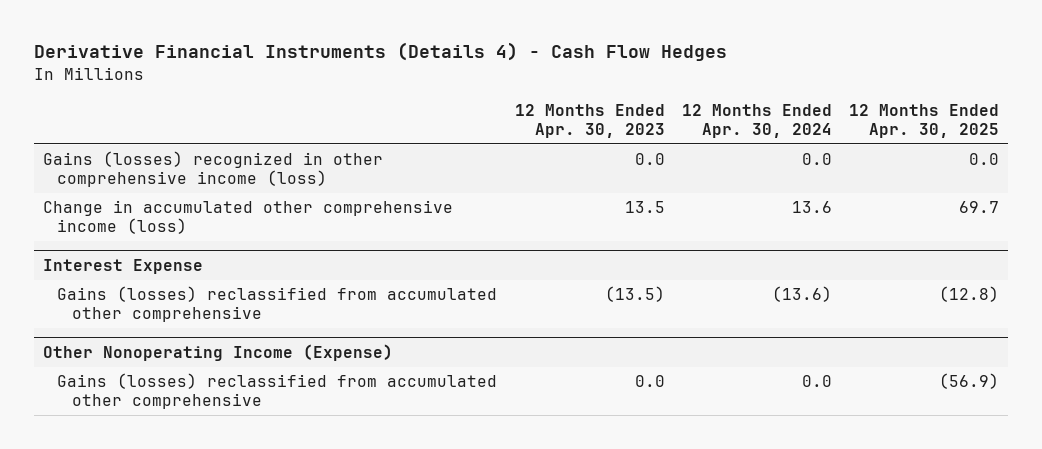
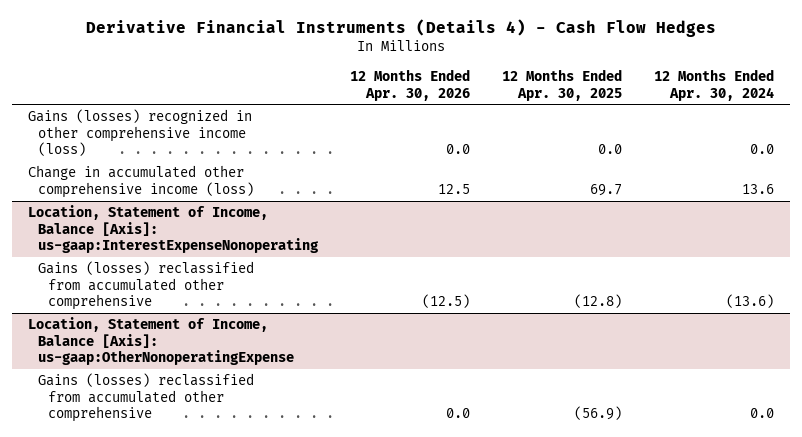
[514,103,665,139] 12 Months Ended Apr. 30, 2023 -> none
none -> [349,69,470,101] 12 Months Ended Apr. 30, 2026
[42,258,203,274] Interest Expense -> [27,205,319,254] Location, Statement of Income, Balance [Axis]: us-gaap:InterestExpenseNonoperating
[42,343,393,361] Other Nonoperating Income (Expense) -> [27,317,294,366] Location, Statement of Income, Balance [Axis]: us-gaap:OtherNonoperatingExpense

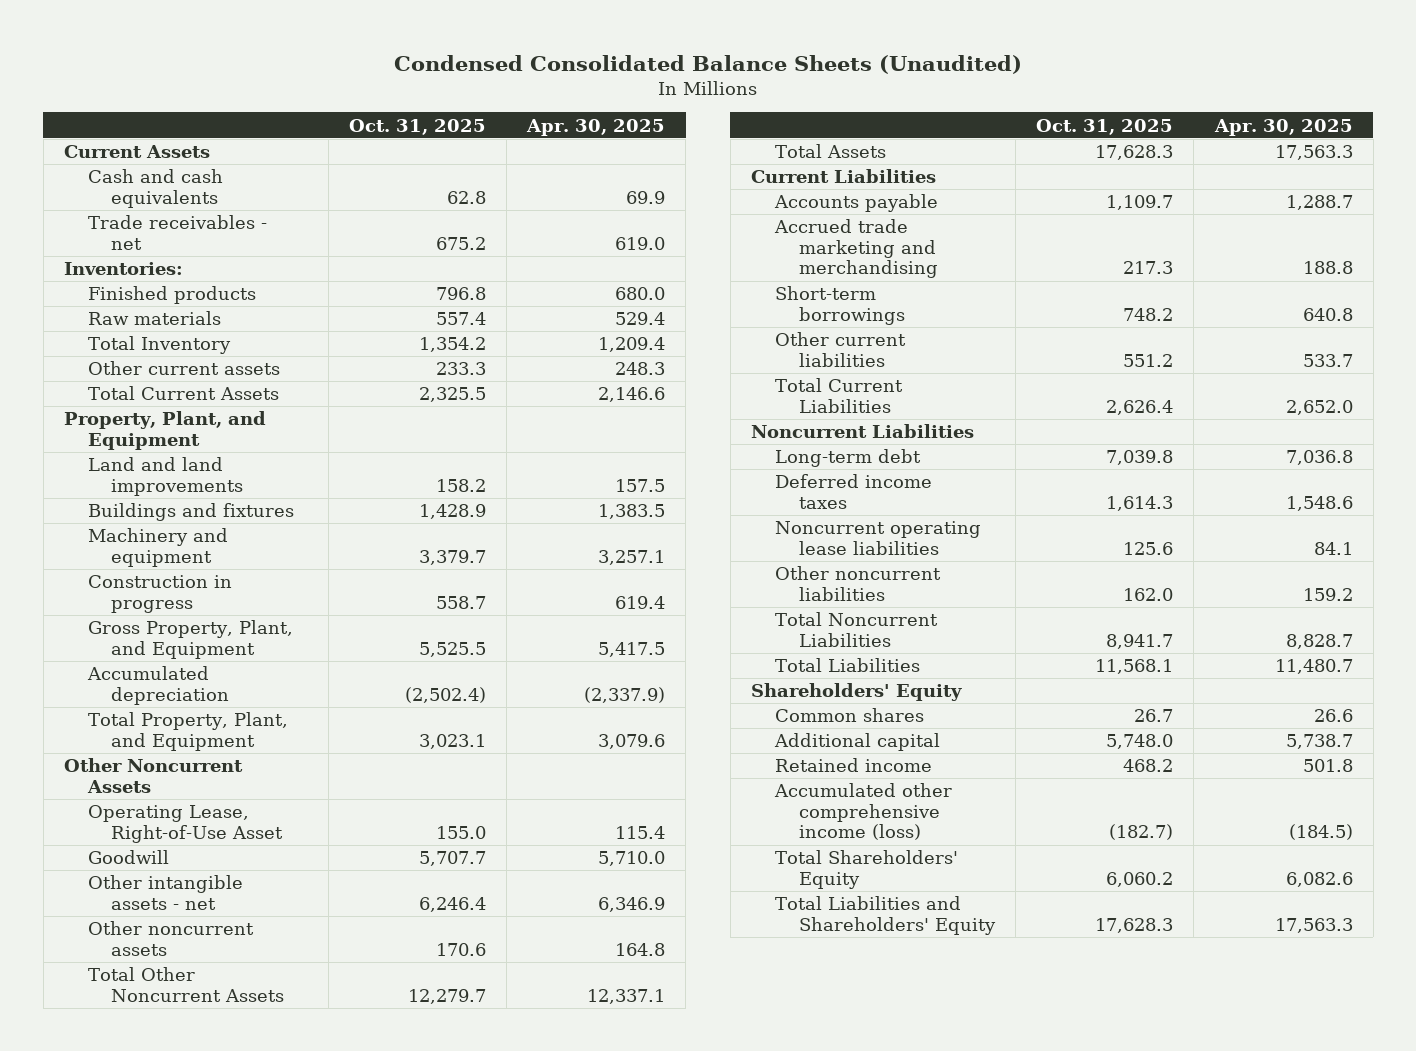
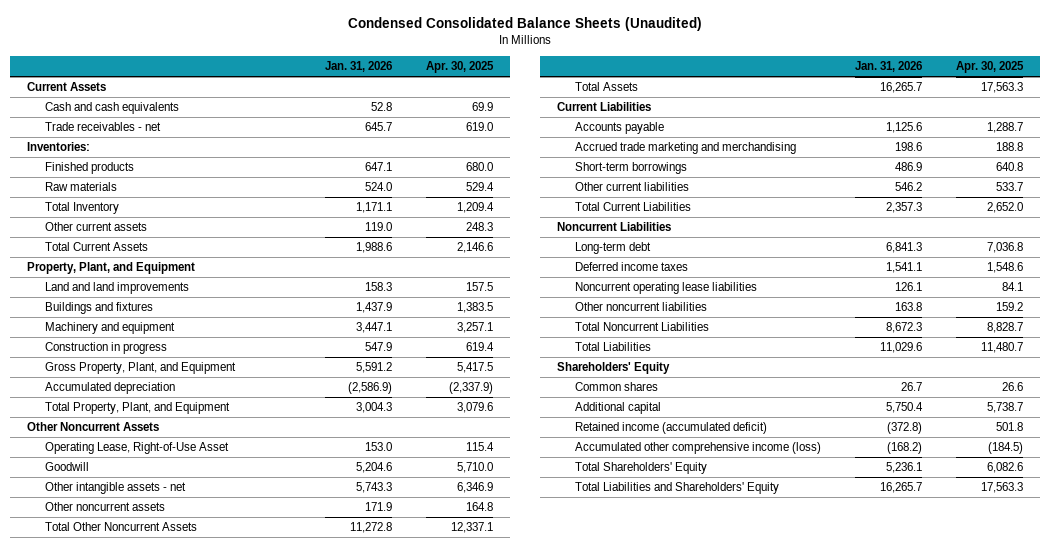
[348,118,486,135] Oct. 31, 2025 -> none
none -> [325,60,393,72] Jan. 31, 2026
[774,758,932,773] Retained income -> [574,422,767,435] Retained income (accumulated deficit)

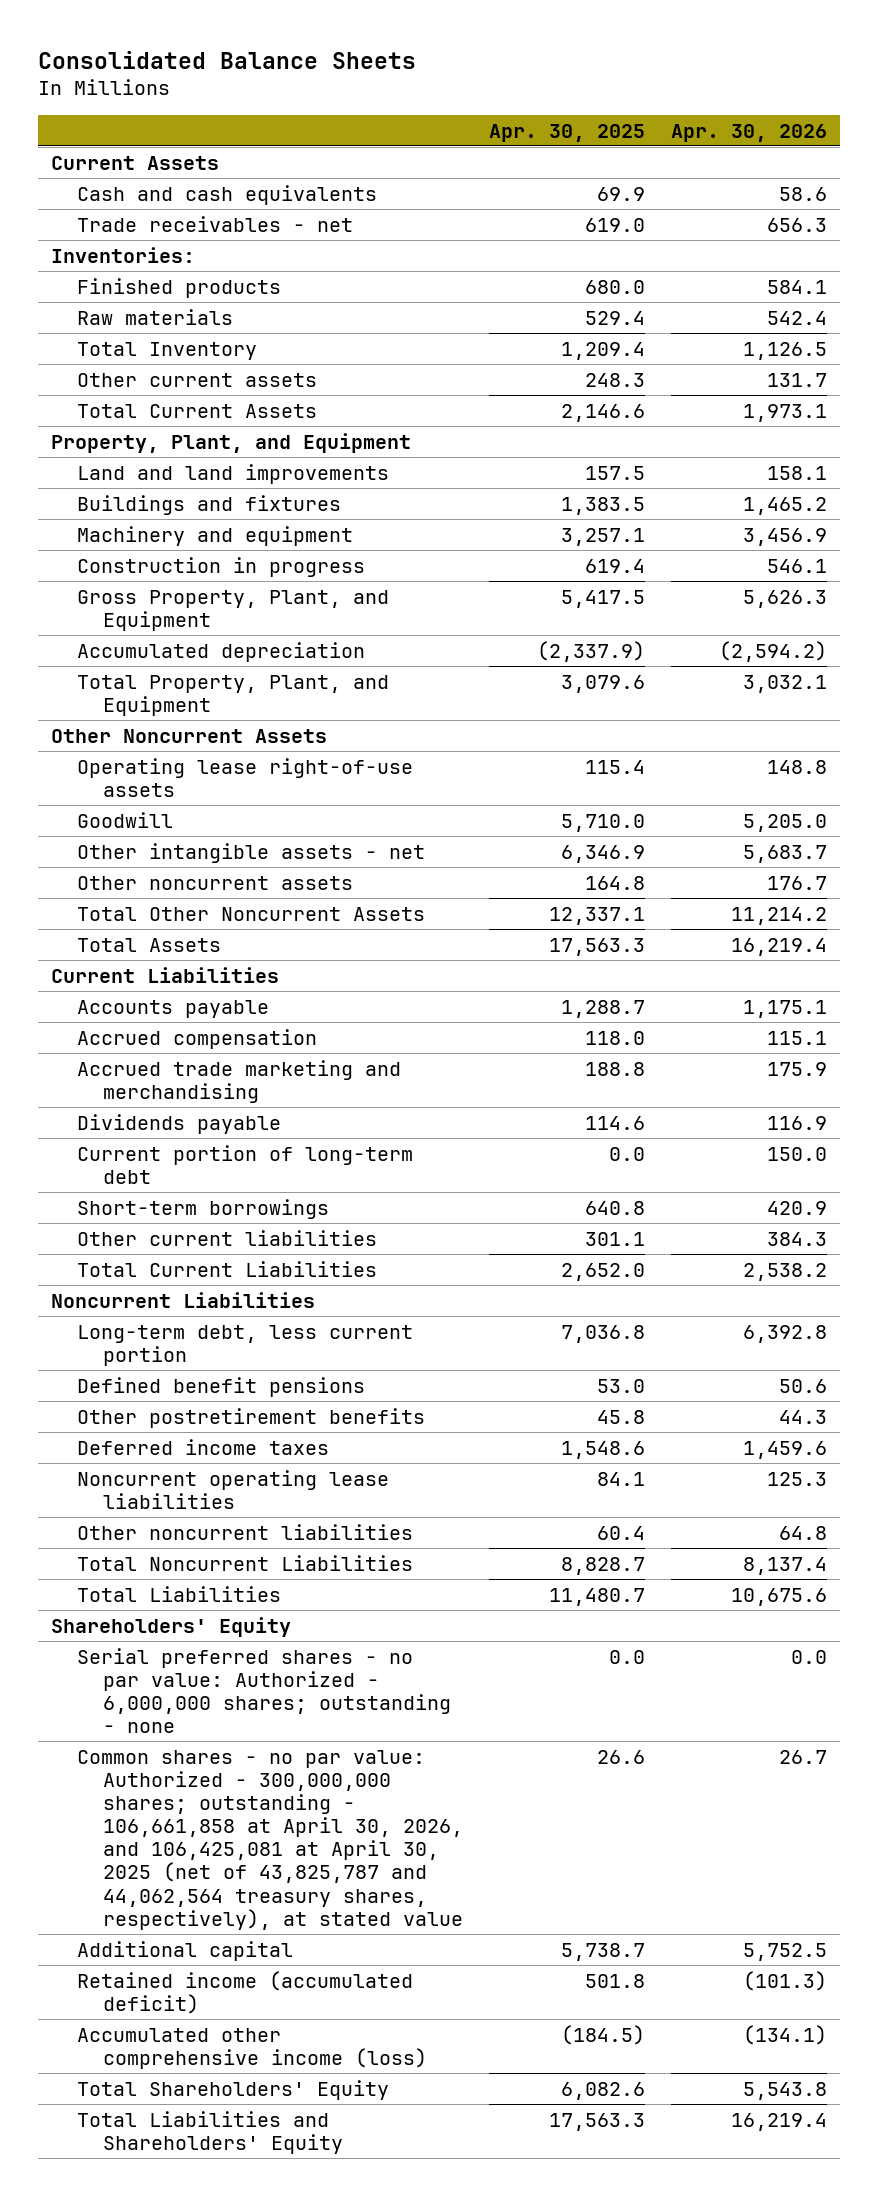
[347,17,702,32] Condensed Consolidated Balance Sheets (Unaudited) -> [38,50,417,69] Consolidated Balance Sheets
[325,60,393,72] Jan. 31, 2026 -> none
none -> [671,123,828,142] Apr. 30, 2026
[45,442,230,455] Operating Lease, Right-of-Use Asset -> [76,757,413,797] Operating lease right-of-use assets
none -> [76,1028,317,1049] Accrued compensation
none -> [76,1113,281,1134] Dividends payable
none -> [76,1144,413,1184] Current portion of long-term debt
[995,182,1023,192] 533.7 -> [584,1231,645,1246] 301.1
[574,242,651,255] Long-term debt -> [76,1324,413,1366] Long-term debt, less current portion
none -> [76,1376,365,1397] Defined benefit pensions
none -> [76,1407,425,1428] Other postretirement benefits
[995,302,1023,312] 159.2 -> [596,1525,645,1540] 60.4
none -> [76,1647,451,1734] Serial preferred shares - no par value: Authorized - 6,000,000 shares; outstanding - none
[574,382,658,392] Common shares -> [76,1749,463,1930] Common shares - no par value: Authorized - 300,000,000 shares; outstanding - 106,661,858 at April 30, 2026, and 106,425,081 at April 30, 2025 (net of 43,825,787 and 44,062,564 treasury shares, respectively), at stated value

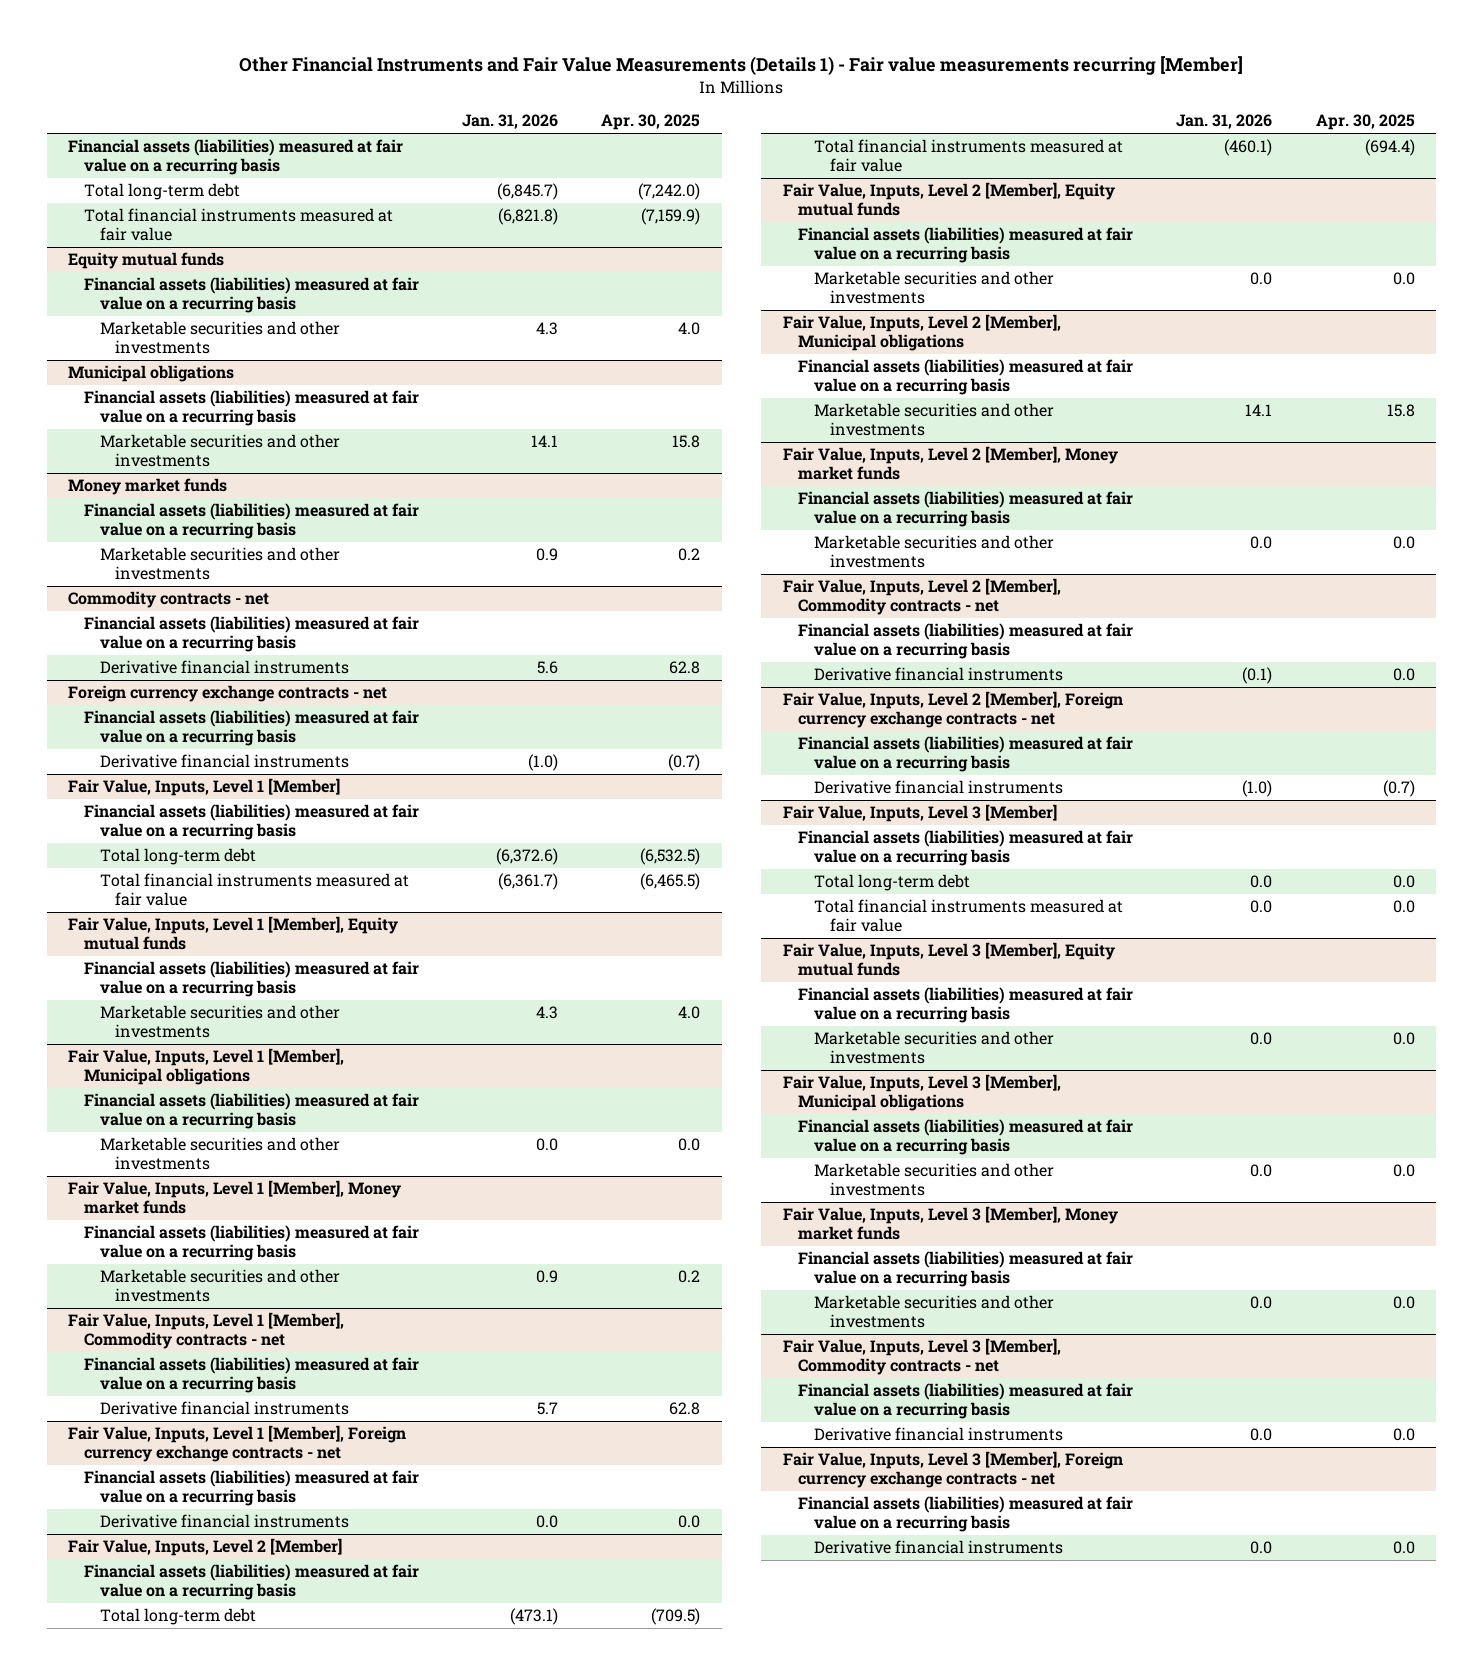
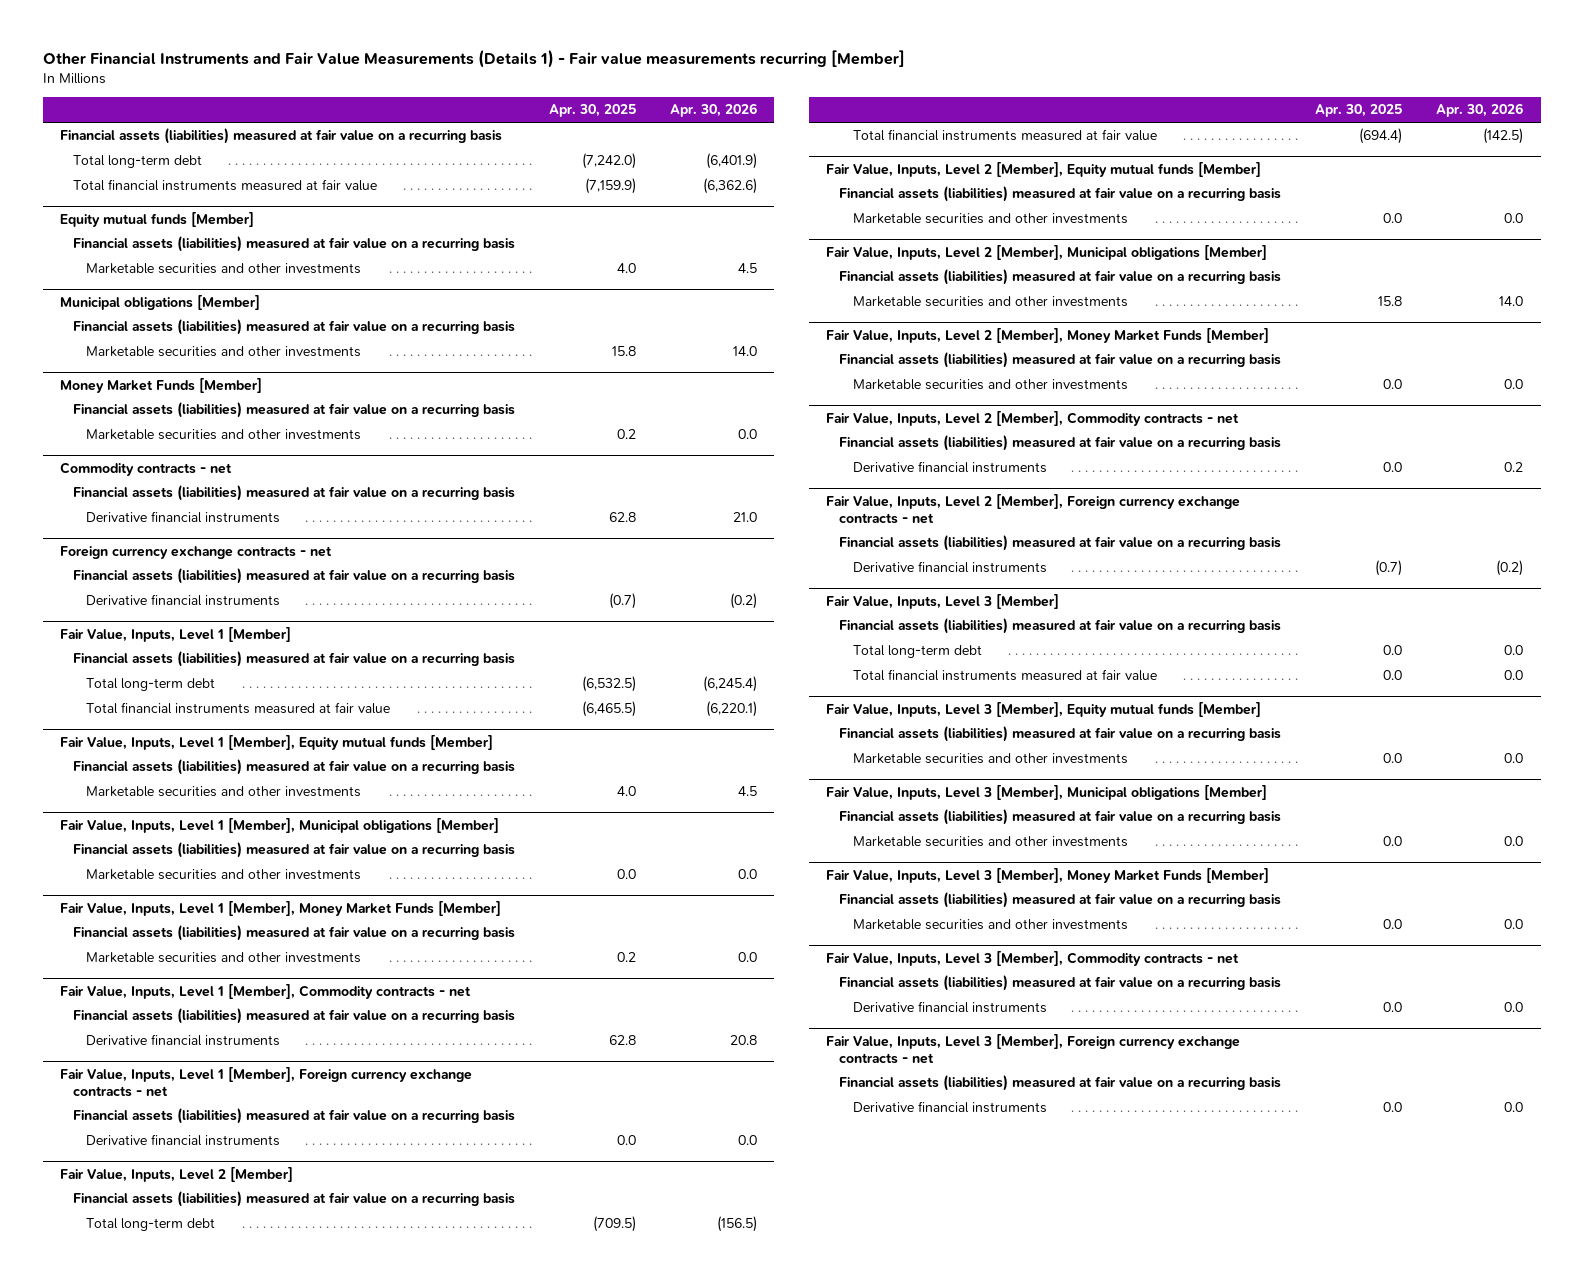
[462,114,559,130] Jan. 31, 2026 -> none
none -> [670,103,758,118] Apr. 30, 2026
[68,252,225,270] Equity mutual funds -> [59,211,254,227] Equity mutual funds [Member]
[68,365,235,383] Municipal obligations -> [59,294,260,310] Municipal obligations [Member]
[68,478,228,496] Money market funds -> [59,377,262,393] Money Market Funds [Member]
[68,916,399,951] Fair Value, Inputs, Level 1 [Member], Equity mutual funds -> [59,734,493,750] Fair Value, Inputs, Level 1 [Member], Equity mutual funds [Member]
[68,1048,345,1086] Fair Value, Inputs, Level 1 [Member], Municipal obligations -> [59,817,499,833] Fair Value, Inputs, Level 1 [Member], Municipal obligations [Member]
[68,1180,402,1215] Fair Value, Inputs, Level 1 [Member], Money market funds -> [59,900,501,916] Fair Value, Inputs, Level 1 [Member], Money Market Funds [Member]
[782,182,1115,217] Fair Value, Inputs, Level 2 [Member], Equity mutual funds -> [826,161,1262,177] Fair Value, Inputs, Level 2 [Member], Equity mutual funds [Member]
[782,314,1061,352] Fair Value, Inputs, Level 2 [Member], Municipal obligations -> [826,244,1268,260] Fair Value, Inputs, Level 2 [Member], Municipal obligations [Member]
[782,446,1118,481] Fair Value, Inputs, Level 2 [Member], Money market funds -> [826,327,1270,343] Fair Value, Inputs, Level 2 [Member], Money Market Funds [Member]
[782,942,1115,977] Fair Value, Inputs, Level 3 [Member], Equity mutual funds -> [826,701,1262,717] Fair Value, Inputs, Level 3 [Member], Equity mutual funds [Member]
[782,1074,1061,1112] Fair Value, Inputs, Level 3 [Member], Municipal obligations -> [826,784,1268,800] Fair Value, Inputs, Level 3 [Member], Municipal obligations [Member]
[782,1206,1118,1241] Fair Value, Inputs, Level 3 [Member], Money market funds -> [826,867,1270,883] Fair Value, Inputs, Level 3 [Member], Money Market Funds [Member]

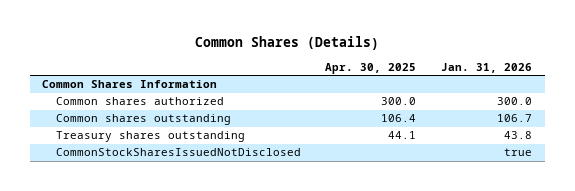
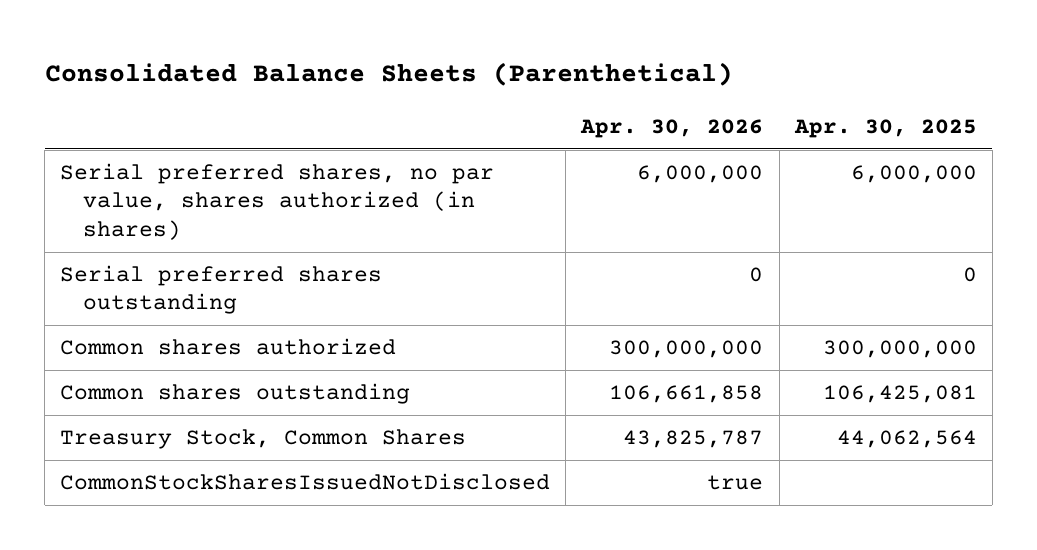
[195,36,380,51] Common Shares (Details) -> [44,61,733,86] Consolidated Balance Sheets (Parenthetical)
[441,62,533,73] Jan. 31, 2026 -> none
none -> [580,119,764,139] Apr. 30, 2026
[42,80,218,89] Common Shares Information -> none
none -> [60,163,495,240] Serial preferred shares, no par value, shares authorized (in shares)
none -> [60,265,383,315] Serial preferred shares outstanding
[381,97,417,106] 300.0 -> [822,340,977,359] 300,000,000
[381,114,417,123] 106.4 -> [822,385,977,404] 106,425,081
[55,131,245,143] Treasury shares outstanding -> [60,429,467,450] Treasury Stock, Common Shares
[388,131,417,140] 44.1 -> [836,430,977,449] 44,062,564

